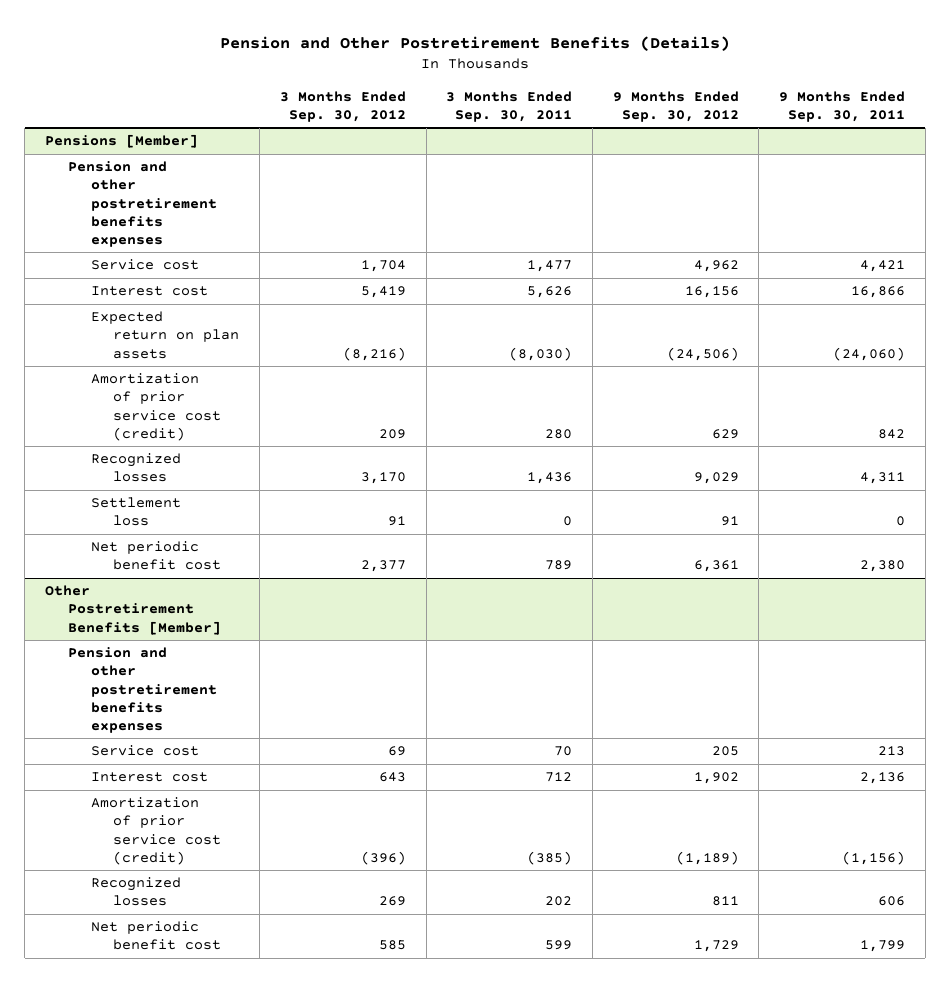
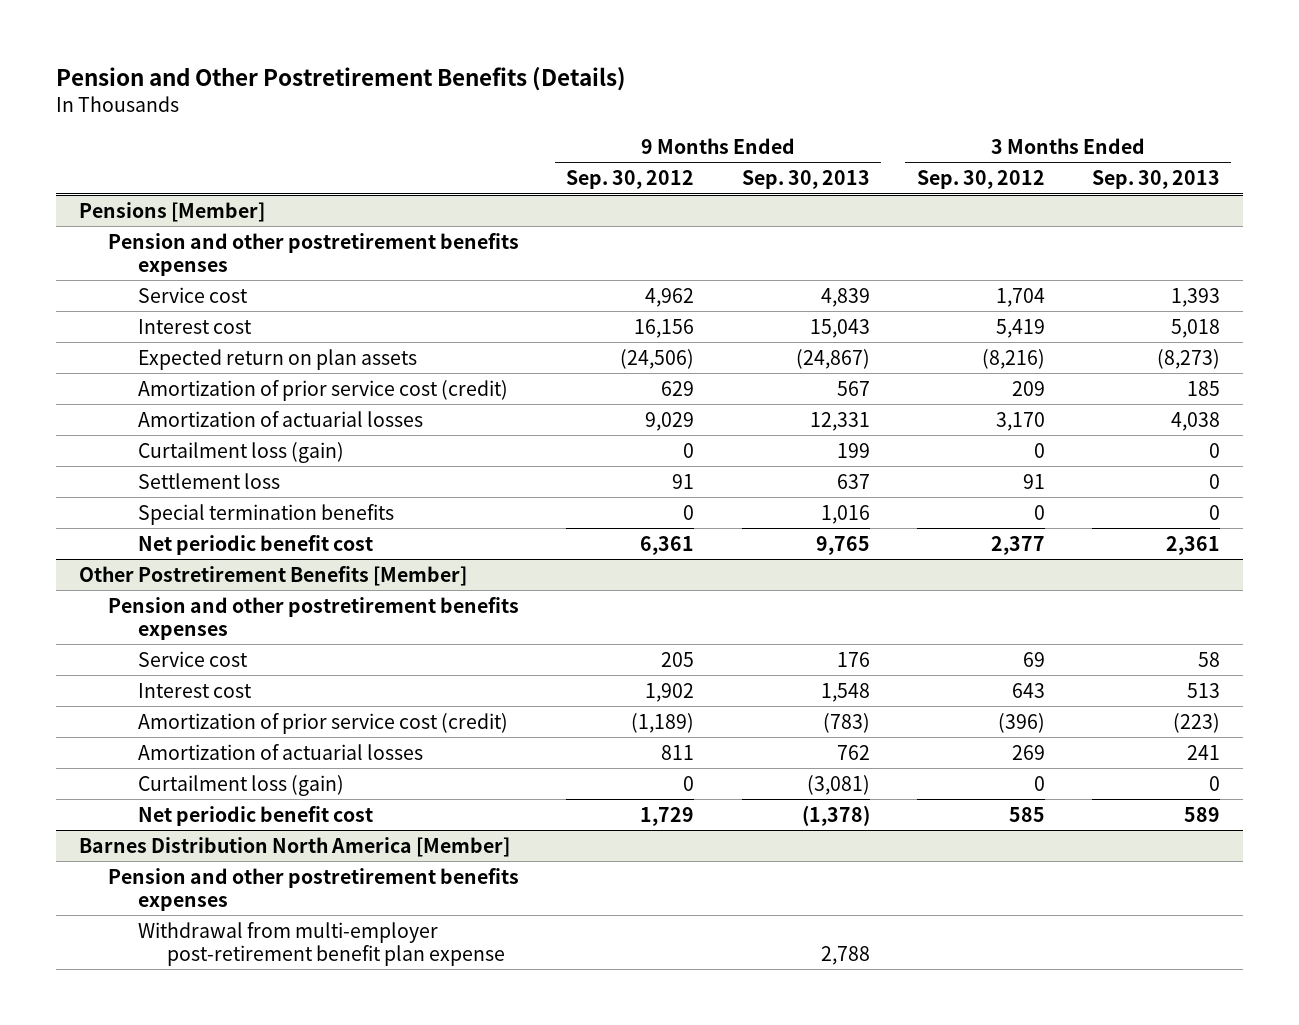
[446,90,573,122] 3 Months Ended Sep. 30, 2011 -> none
[779,90,906,122] 9 Months Ended Sep. 30, 2011 -> none
none -> [741,170,870,190] Sep. 30, 2013
none -> [1091,170,1220,190] Sep. 30, 2013
[90,453,181,483] Recognized losses -> [137,410,423,427] Amortization of actuarial losses
none -> [137,441,344,463] Curtailment loss (gain)
none -> [137,503,394,525] Special termination benefits
[90,877,181,907] Recognized losses -> [137,743,423,760] Amortization of actuarial losses
none -> [137,774,344,796] Curtailment loss (gain)
none -> [79,836,511,857] Barnes Distribution North America [Member]
none -> [108,867,520,911] Pension and other postretirement benefits expenses
none -> [137,921,506,966] Withdrawal from multi-employer post-retirement benefit plan expense

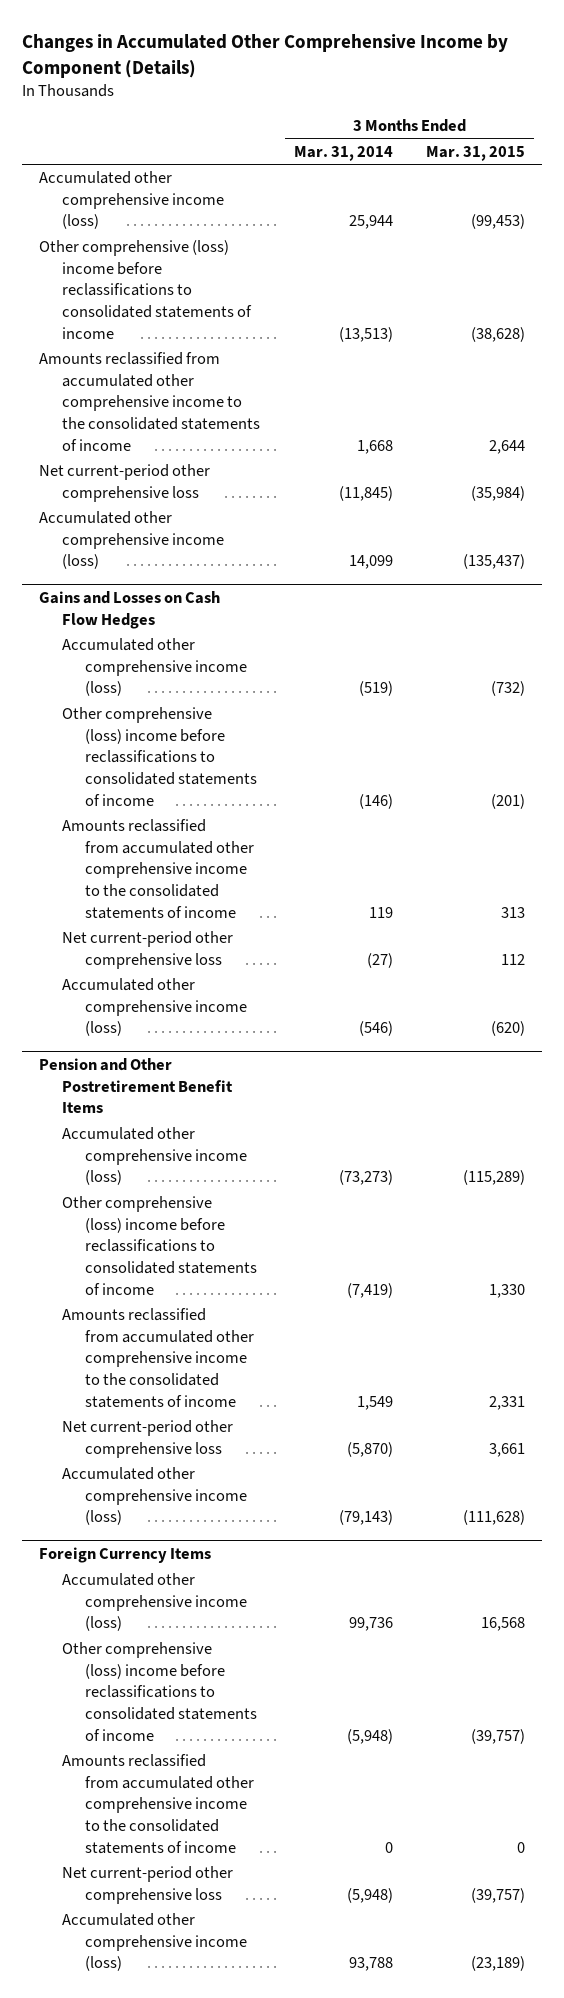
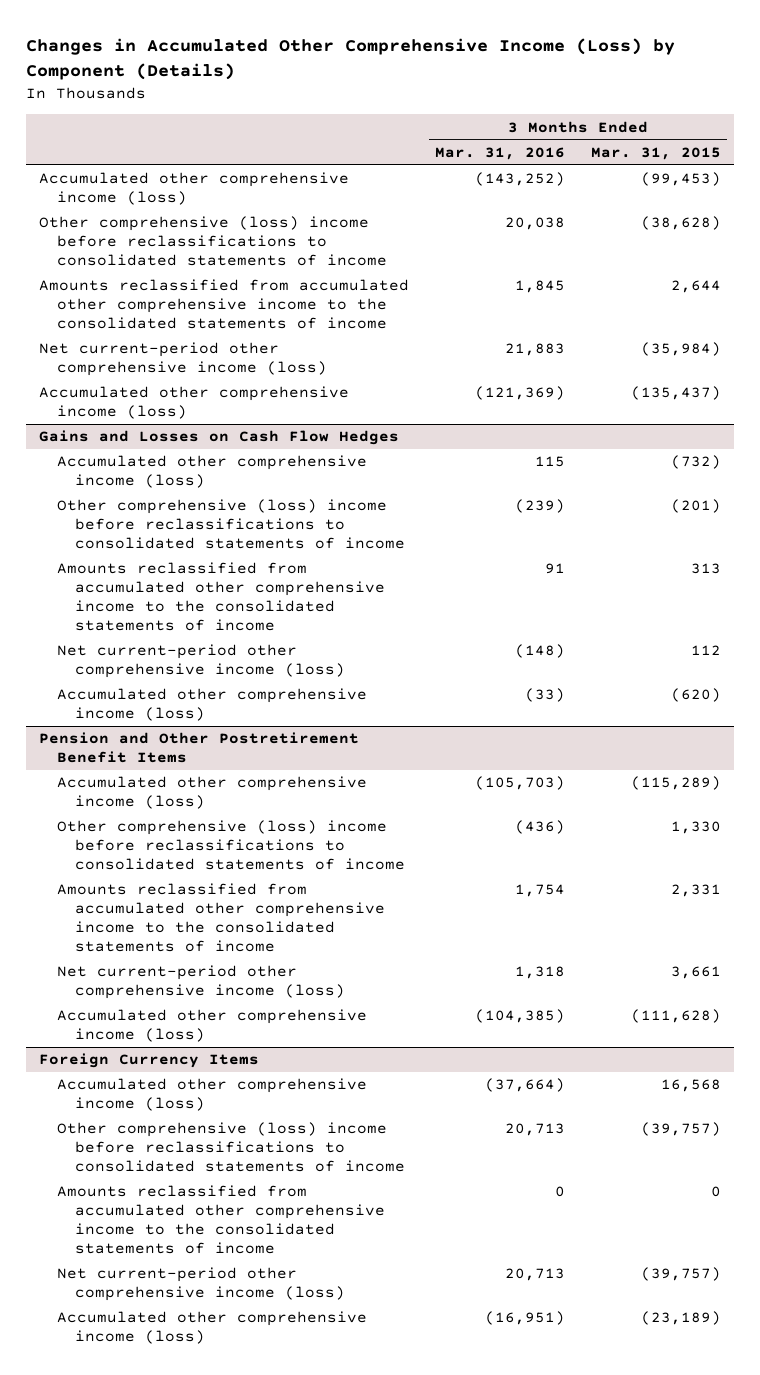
[22,33,509,78] Changes in Accumulated Other Comprehensive Income by Component (Details) -> [26,38,676,81] Changes in Accumulated Other Comprehensive Income (Loss) by Component (Details)
[293,145,393,161] Mar. 31, 2014 -> none
none -> [435,146,566,160] Mar. 31, 2016
[38,464,210,502] Net current-period other comprehensive loss -> [39,342,328,377] Net current-period other comprehensive income (loss)
[61,931,233,969] Net current-period other comprehensive loss -> [57,644,346,679] Net current-period other comprehensive income (loss)
[61,1420,233,1458] Net current-period other comprehensive loss -> [57,965,346,1000] Net current-period other comprehensive income (loss)
[61,1866,233,1904] Net current-period other comprehensive loss -> [57,1267,346,1302] Net current-period other comprehensive income (loss)

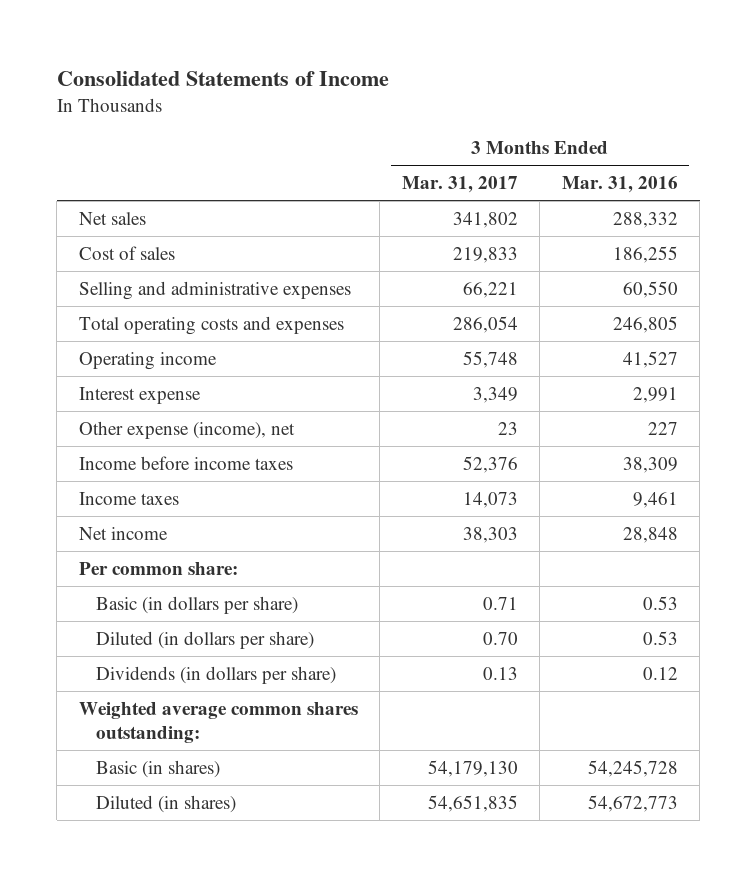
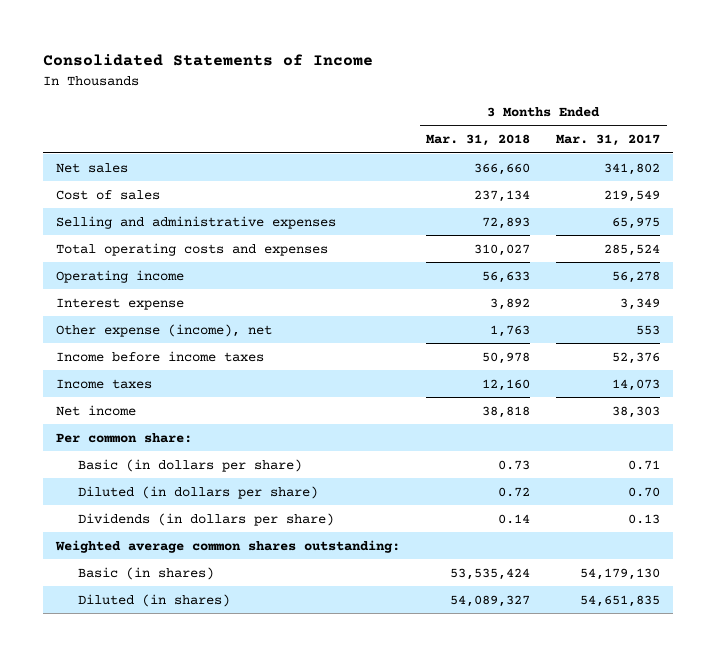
[561,176,678,194] Mar. 31, 2016 -> none
none -> [426,134,531,147] Mar. 31, 2018
[452,246,518,263] 219,833 -> [604,189,661,202] 219,549
[462,281,518,298] 66,221 -> [612,216,661,229] 65,975
[452,315,518,333] 286,054 -> [604,243,661,256] 285,524
[462,350,518,368] 55,748 -> [612,270,661,283] 56,278
[497,421,518,435] 23 -> [636,324,661,335] 553

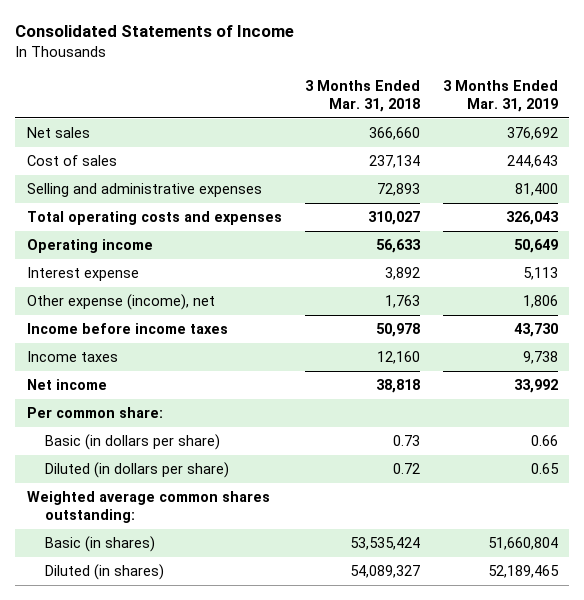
[556,134,661,147] Mar. 31, 2017 -> none
none -> [442,79,558,112] 3 Months Ended Mar. 31, 2019
[77,512,334,526] Dividends (in dollars per share) -> none

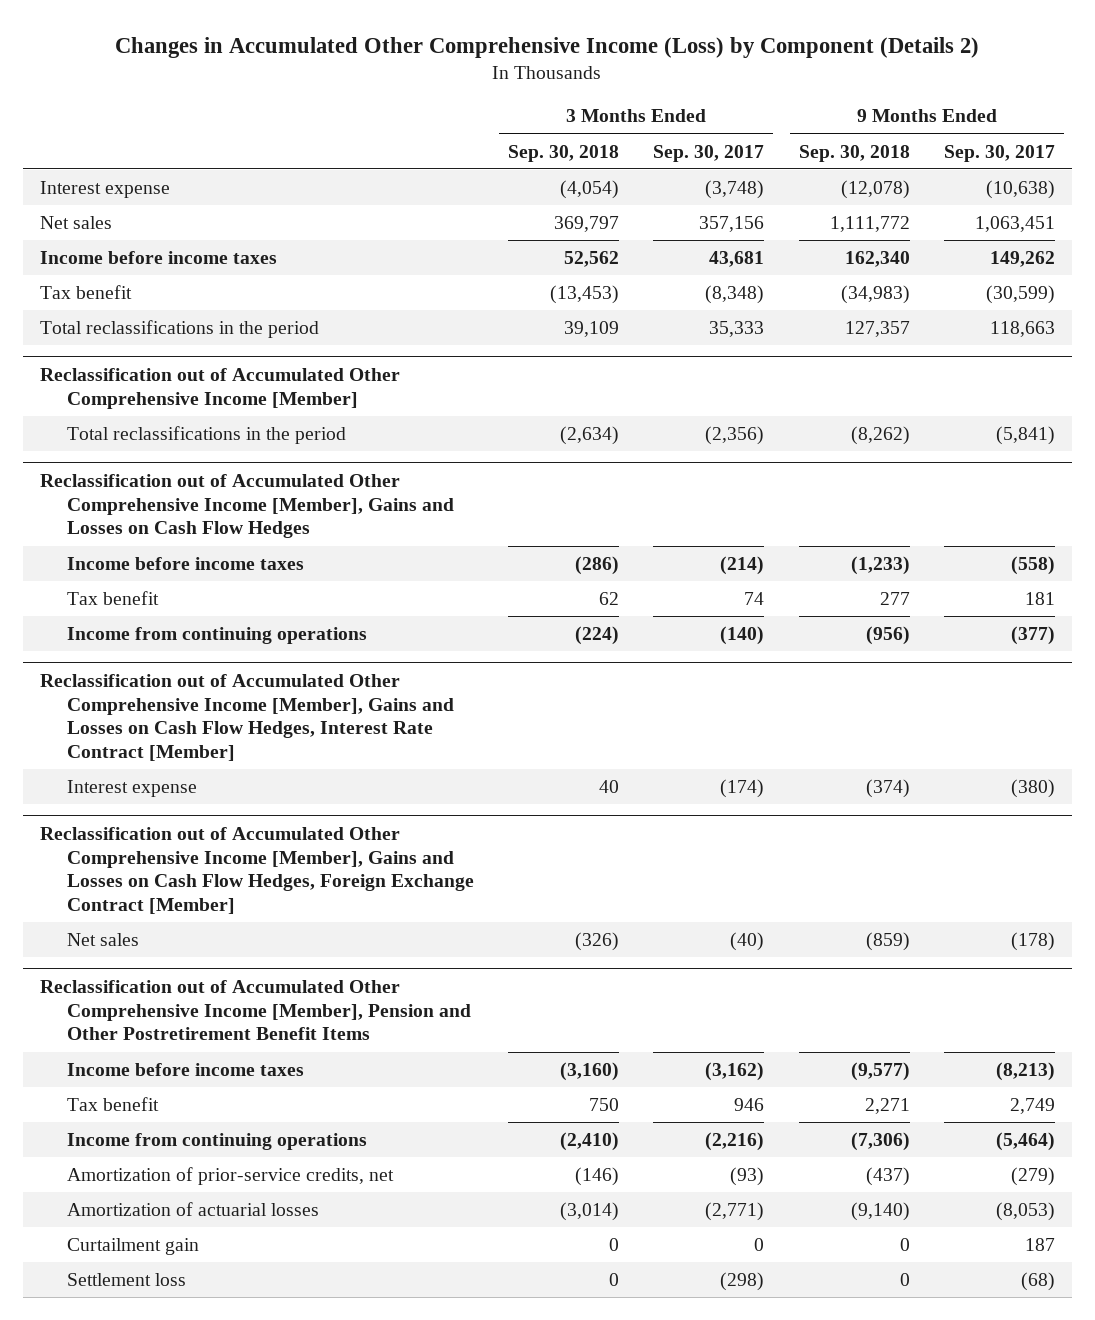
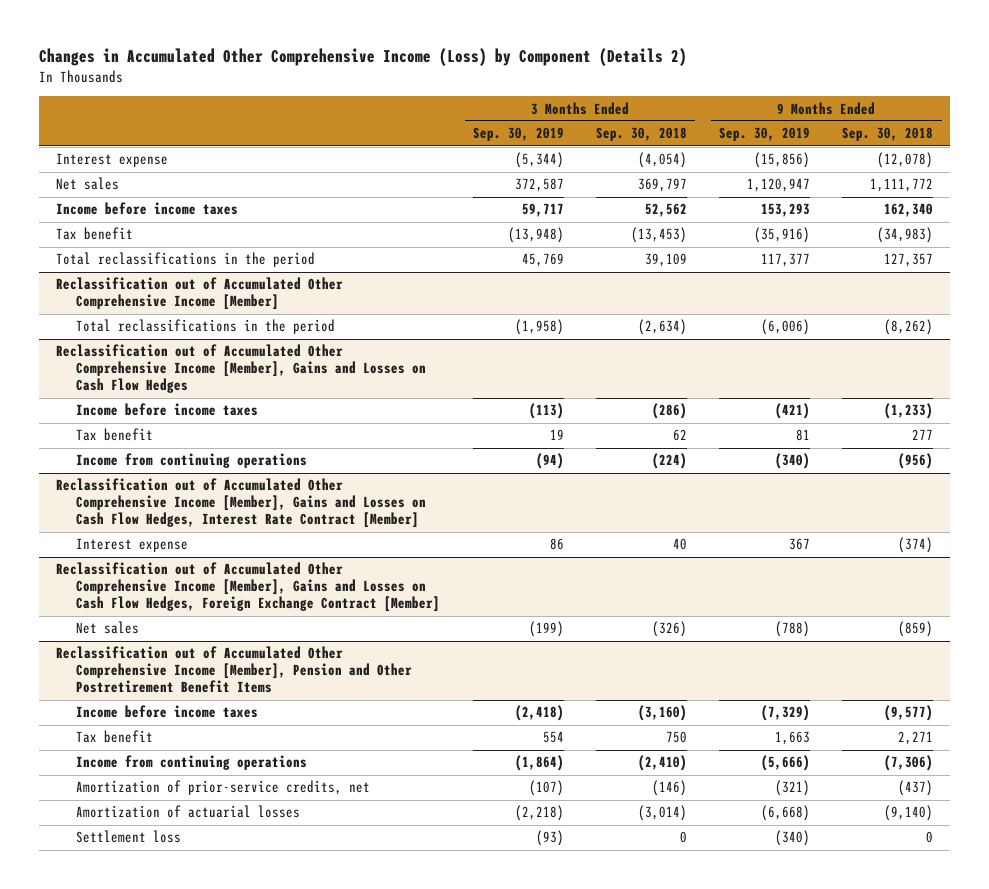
[653,144,765,162] Sep. 30, 2017 -> none
[943,144,1055,162] Sep. 30, 2017 -> none
none -> [472,127,564,142] Sep. 30, 2019
none -> [719,127,811,142] Sep. 30, 2019
[66,1237,199,1255] Curtailment gain -> none

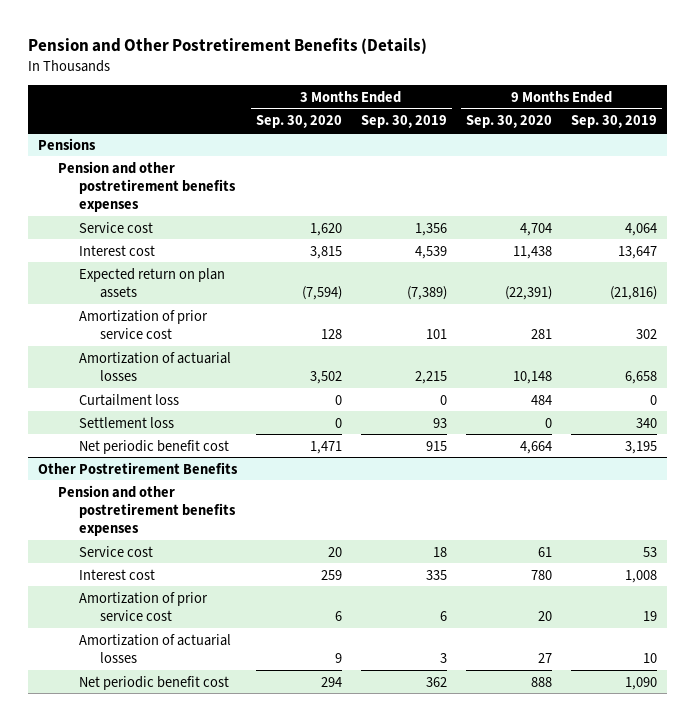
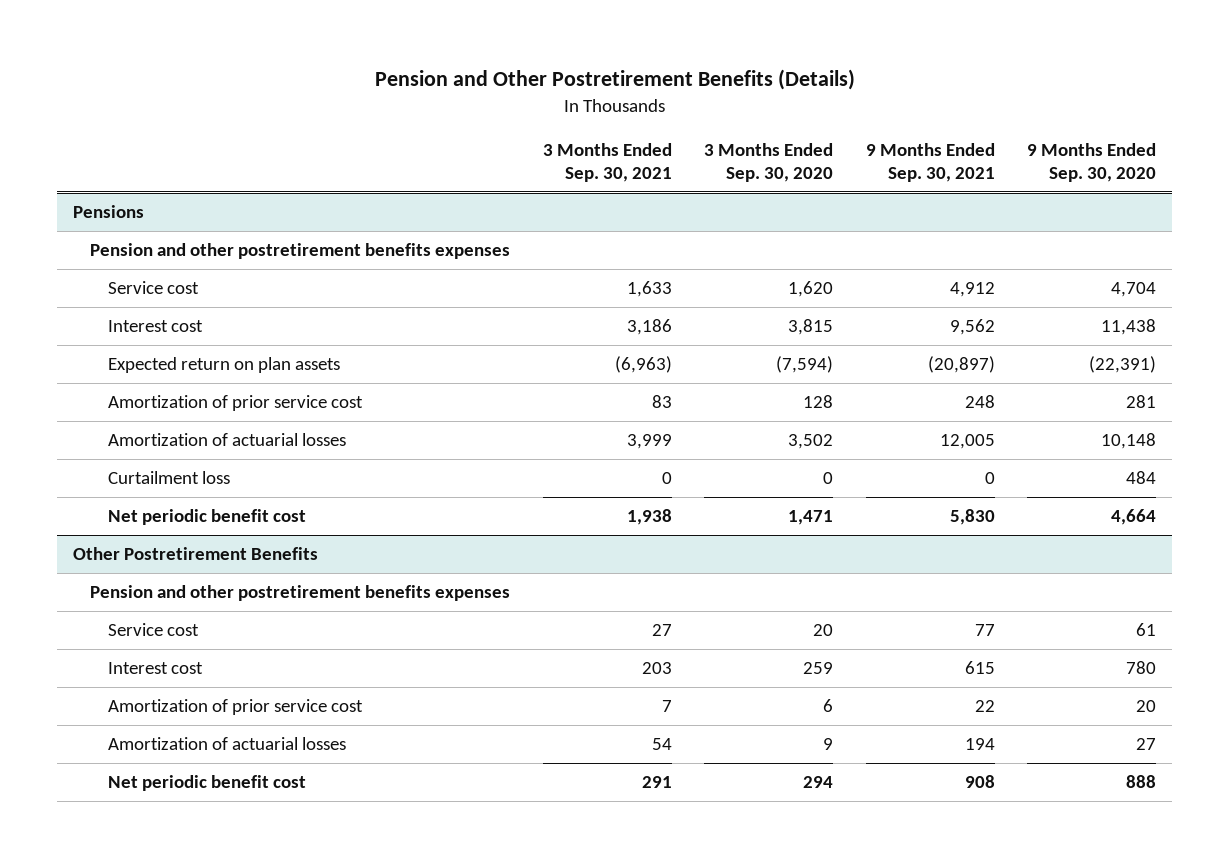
[360,115,447,129] Sep. 30, 2019 -> none
[571,115,658,129] Sep. 30, 2019 -> none
none -> [542,142,672,182] 3 Months Ended Sep. 30, 2021
none -> [865,142,995,182] 9 Months Ended Sep. 30, 2021
[78,416,174,428] Settlement loss -> none

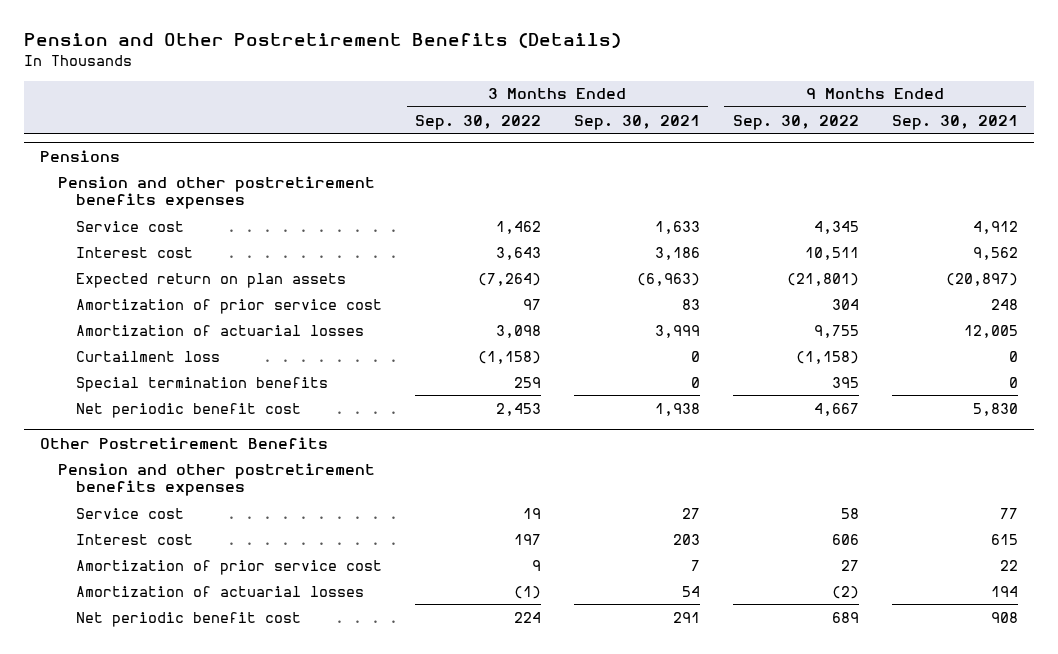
[704,142,834,182] 3 Months Ended Sep. 30, 2020 -> none
[1027,142,1157,182] 9 Months Ended Sep. 30, 2020 -> none
none -> [414,114,541,130] Sep. 30, 2022
none -> [732,114,859,130] Sep. 30, 2022
none -> [75,376,328,392] Special termination benefits

